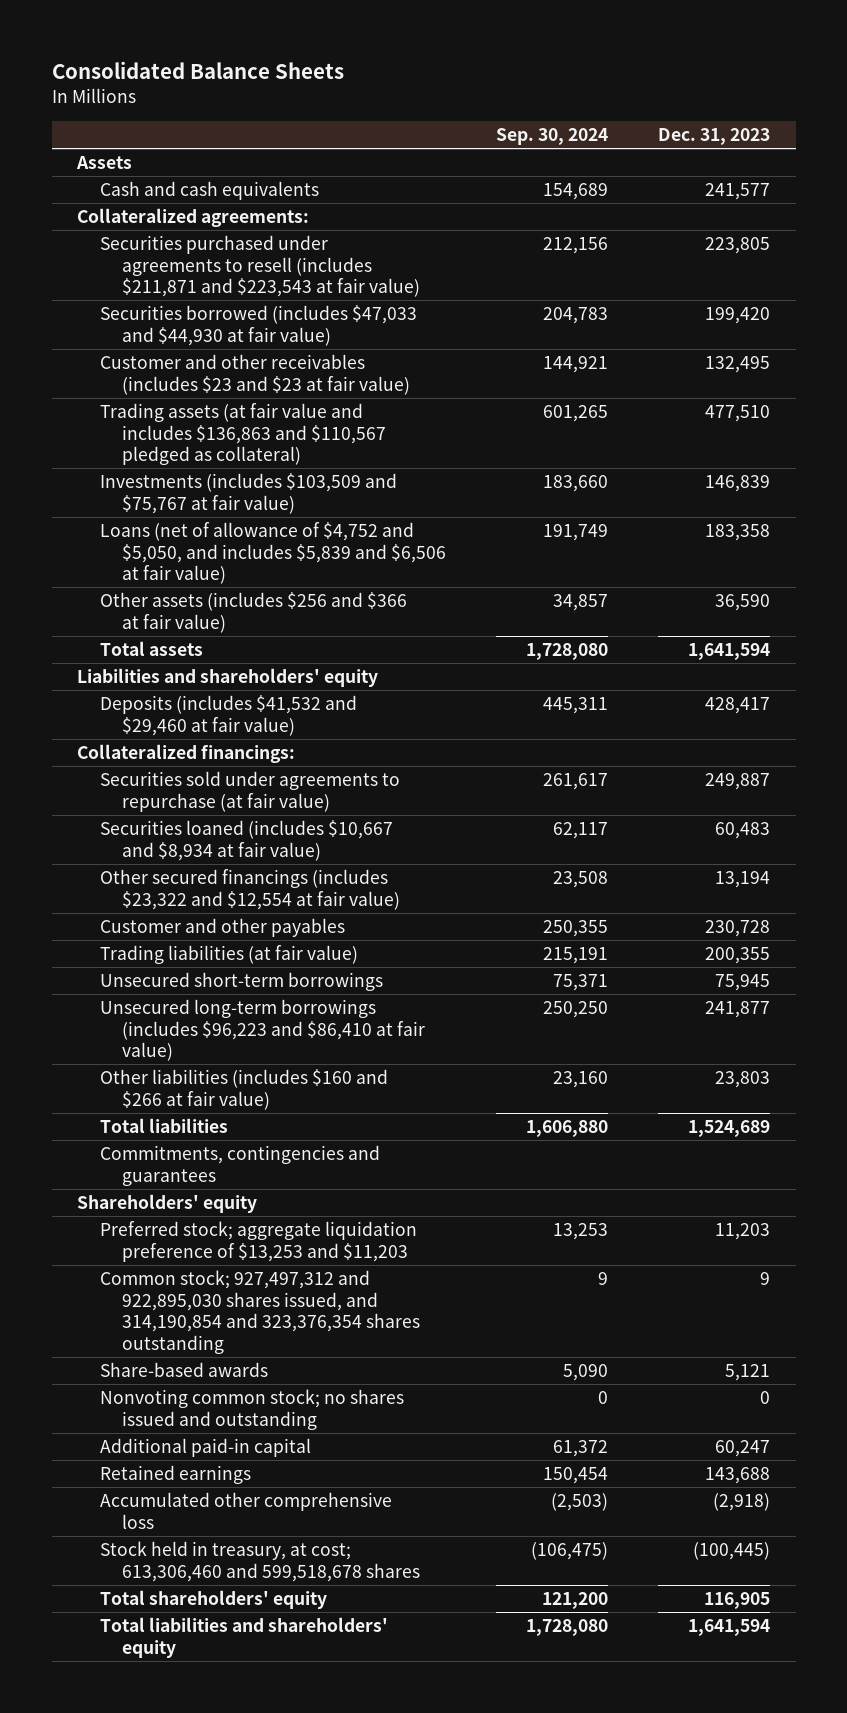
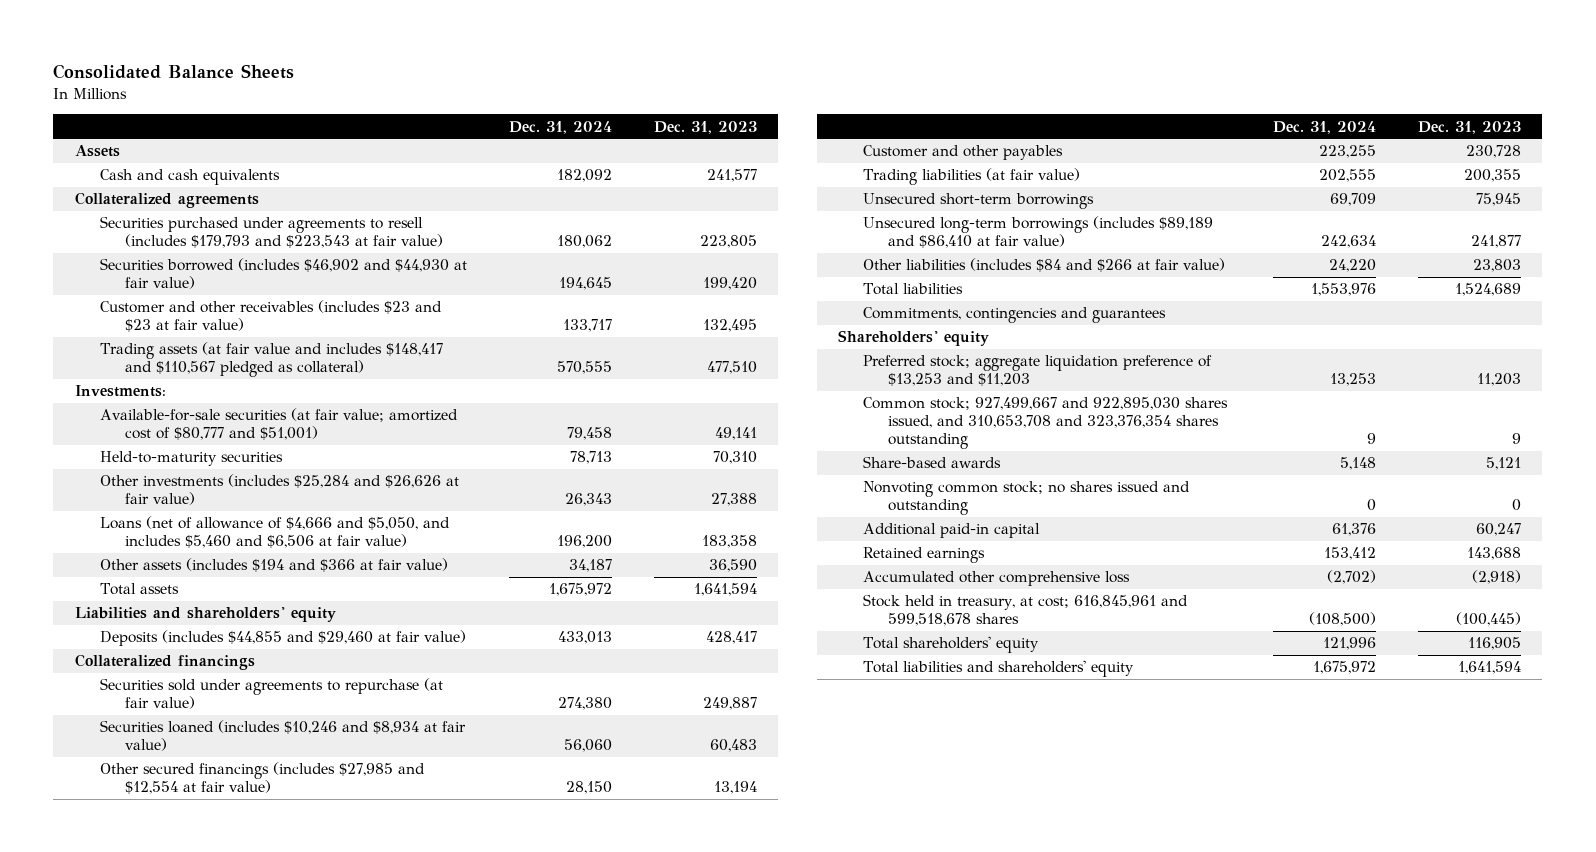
[496,128,609,146] Sep. 30, 2024 -> none
none -> [508,120,612,134] Dec. 31, 2024
[77,208,310,228] Collateralized agreements: -> [74,192,259,209] Collateralized agreements
[99,235,421,298] Securities purchased under agreements to resell (includes $211,871 and $223,543 at fair value) -> [99,216,443,249] Securities purchased under agreements to resell (includes $179,793 and $223,543 at fair value)
[99,305,417,346] Securities borrowed (includes $47,033 and $44,930 at fair value) -> [99,258,467,290] Securities borrowed (includes $46,902 and $44,930 at fair value)
[99,473,397,514] Investments (includes $103,509 and $75,767 at fair value) -> none
[99,403,387,466] Trading assets (at fair value and includes $136,863 and $110,567 pledged as collateral) -> [99,342,443,378] Trading assets (at fair value and includes $148,417 and $110,567 pledged as collateral)
none -> [74,385,166,398] Investments:
none -> [99,408,458,441] Available-for-sale securities (at fair value; amortized cost of $80,777 and $51,001)
none -> [99,451,283,467] Held-to-maturity securities
none -> [99,474,459,506] Other investments (includes $25,284 and $26,626 at fair value)
[99,522,447,585] Loans (net of allowance of $4,752 and $5,050, and includes $5,839 and $6,506 at fair value) -> [99,516,450,549] Loans (net of allowance of $4,666 and $5,050, and includes $5,460 and $6,506 at fair value)
[99,592,407,633] Other assets (includes $256 and $366 at fair value) -> [99,558,448,573] Other assets (includes $194 and $366 at fair value)
[99,695,357,736] Deposits (includes $41,532 and $29,460 at fair value) -> [99,630,466,647] Deposits (includes $44,855 and $29,460 at fair value)
[77,744,296,764] Collateralized financings: -> [74,654,255,671] Collateralized financings
[99,820,393,861] Securities loaned (includes $10,667 and $8,934 at fair value) -> [99,720,466,752] Securities loaned (includes $10,246 and $8,934 at fair value)
[99,869,401,910] Other secured financings (includes $23,322 and $12,554 at fair value) -> [99,762,425,795] Other secured financings (includes $27,985 and $12,554 at fair value)
[99,999,426,1062] Unsecured long-term borrowings (includes $96,223 and $86,410 at fair value) -> [863,216,1214,249] Unsecured long-term borrowings (includes $89,189 and $86,410 at fair value)
[99,1069,388,1110] Other liabilities (includes $160 and $266 at fair value) -> [863,258,1226,273] Other liabilities (includes $84 and $266 at fair value)
[99,1270,421,1355] Common stock; 927,497,312 and 922,895,030 shares issued, and 314,190,854 and 323,376,354 shares outstanding -> [863,397,1229,450] Common stock; 927,499,667 and 922,895,030 shares issued, and 310,653,708 and 323,376,354 shares outstanding
[99,1541,421,1582] Stock held in treasury, at cost; 613,306,460 and 599,518,678 shares -> [863,594,1189,627] Stock held in treasury, at cost; 616,845,961 and 599,518,678 shares

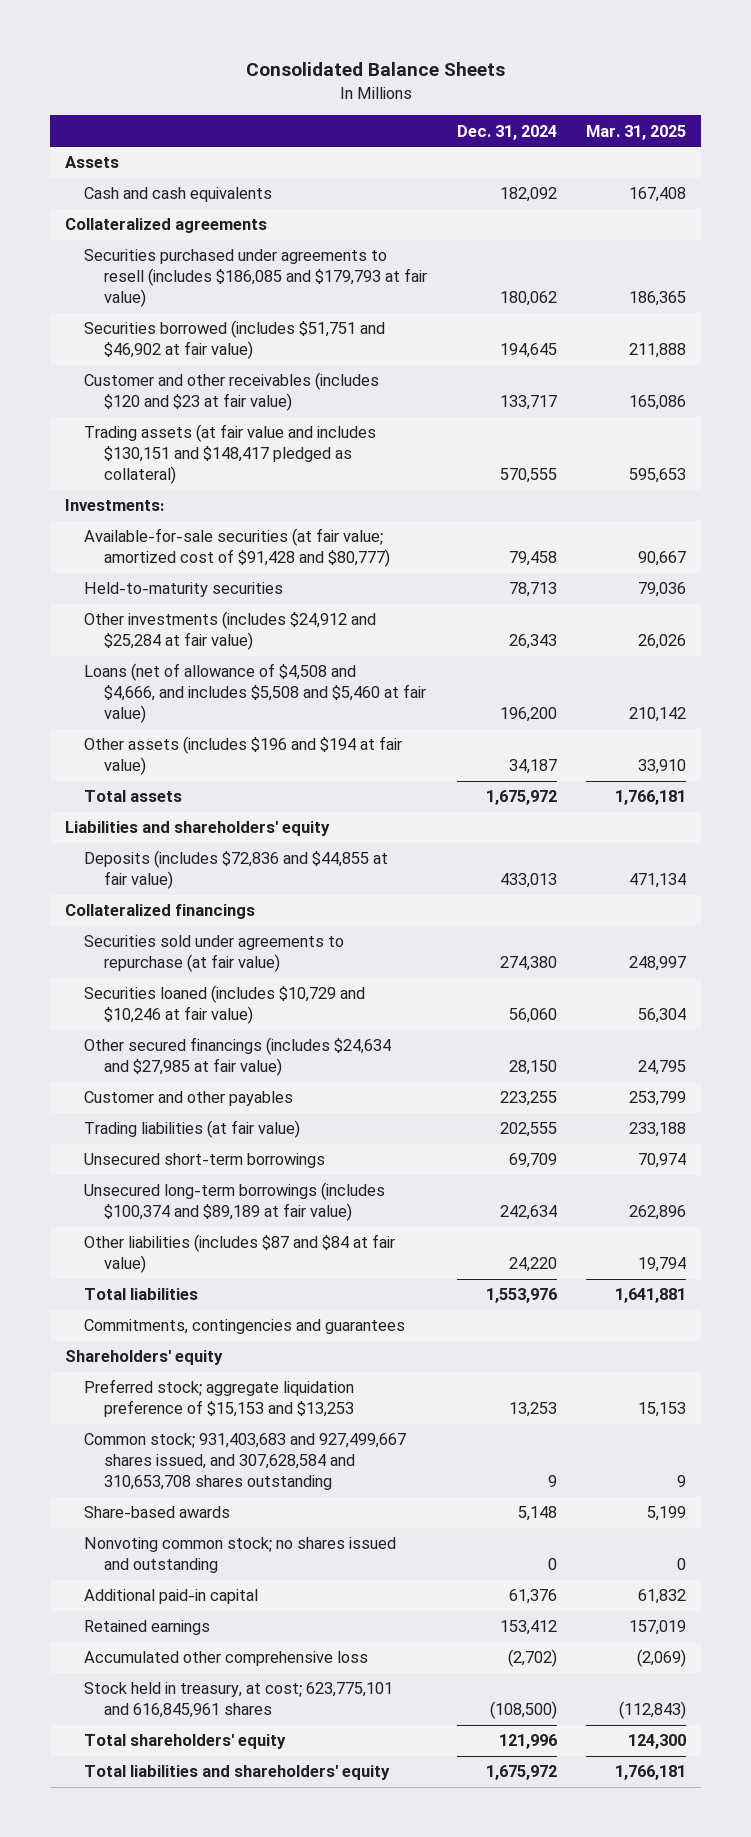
[654,120,758,134] Dec. 31, 2023 -> none
none -> [586,124,687,140] Mar. 31, 2025
[99,216,443,249] Securities purchased under agreements to resell (includes $179,793 and $223,543 at fair value) -> [84,249,427,308] Securities purchased under agreements to resell (includes $186,085 and $179,793 at fair value)
[99,258,467,290] Securities borrowed (includes $46,902 and $44,930 at fair value) -> [84,320,386,360] Securities borrowed (includes $51,751 and $46,902 at fair value)
[99,300,442,333] Customer and other receivables (includes $23 and $23 at fair value) -> [84,372,380,412] Customer and other receivables (includes $120 and $23 at fair value)
[99,342,443,378] Trading assets (at fair value and includes $148,417 and $110,567 pledged as collateral) -> [84,424,377,485] Trading assets (at fair value and includes $130,151 and $148,417 pledged as collateral)
[99,408,458,441] Available-for-sale securities (at fair value; amortized cost of $80,777 and $51,001) -> [84,528,390,568] Available-for-sale securities (at fair value; amortized cost of $91,428 and $80,777)
[99,474,459,506] Other investments (includes $25,284 and $26,626 at fair value) -> [84,611,377,651] Other investments (includes $24,912 and $25,284 at fair value)
[99,516,450,549] Loans (net of allowance of $4,666 and $5,050, and includes $5,460 and $6,506 at fair value) -> [84,663,426,724] Loans (net of allowance of $4,508 and $4,666, and includes $5,508 and $5,460 at fair value)
[99,558,448,573] Other assets (includes $194 and $366 at fair value) -> [84,736,403,776] Other assets (includes $196 and $194 at fair value)
[99,630,466,647] Deposits (includes $44,855 and $29,460 at fair value) -> [84,850,389,890] Deposits (includes $72,836 and $44,855 at fair value)
[99,720,466,752] Securities loaned (includes $10,246 and $8,934 at fair value) -> [84,985,366,1025] Securities loaned (includes $10,729 and $10,246 at fair value)
[99,762,425,795] Other secured financings (includes $27,985 and $12,554 at fair value) -> [84,1037,392,1077] Other secured financings (includes $24,634 and $27,985 at fair value)
[863,216,1214,249] Unsecured long-term borrowings (includes $89,189 and $86,410 at fair value) -> [84,1182,386,1222] Unsecured long-term borrowings (includes $100,374 and $89,189 at fair value)
[863,258,1226,273] Other liabilities (includes $84 and $266 at fair value) -> [84,1234,396,1274] Other liabilities (includes $87 and $84 at fair value)
[863,355,1213,387] Preferred stock; aggregate liquidation preference of $13,253 and $11,203 -> [84,1379,355,1418] Preferred stock; aggregate liquidation preference of $15,153 and $13,253
[863,397,1229,450] Common stock; 927,499,667 and 922,895,030 shares issued, and 310,653,708 and 323,376,354 shares outstanding -> [84,1433,407,1491] Common stock; 931,403,683 and 927,499,667 shares issued, and 307,628,584 and 310,653,708 shares outstanding
[863,594,1189,627] Stock held in treasury, at cost; 616,845,961 and 599,518,678 shares -> [84,1682,394,1719] Stock held in treasury, at cost; 623,775,101 and 616,845,961 shares

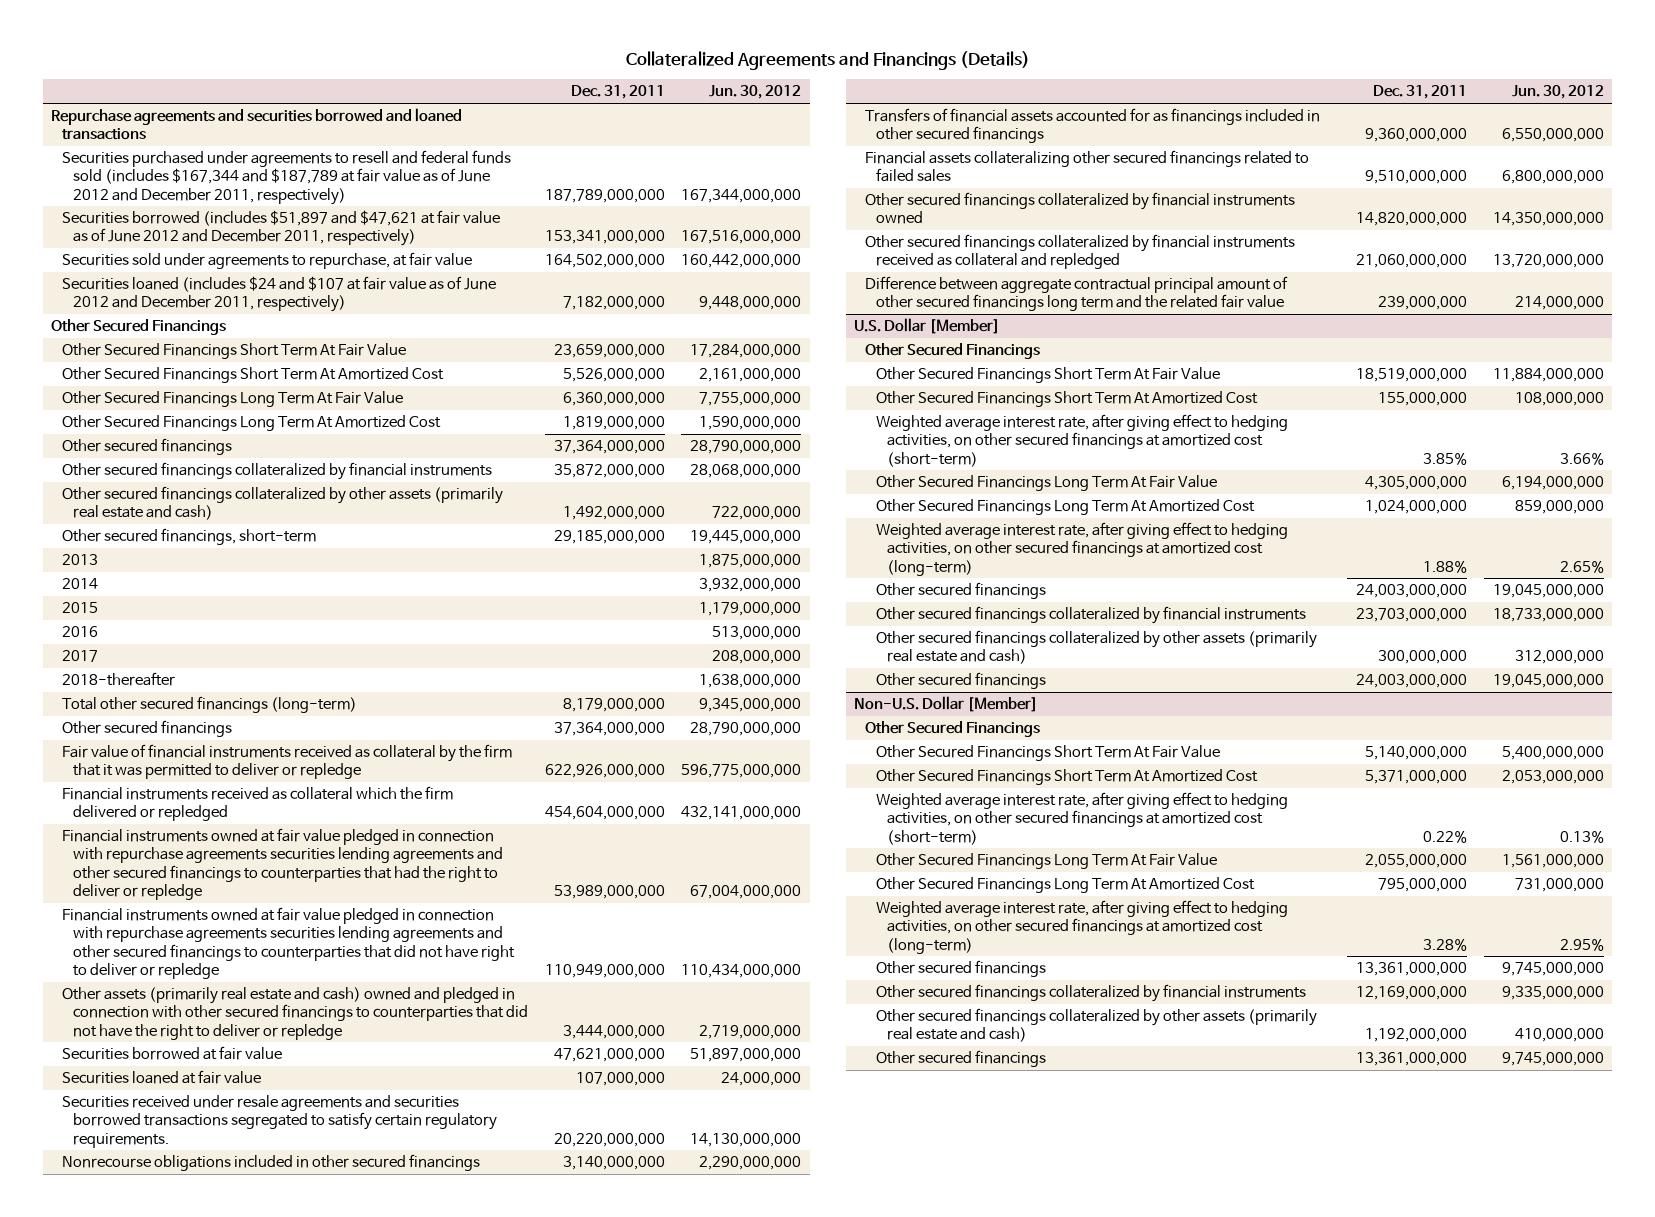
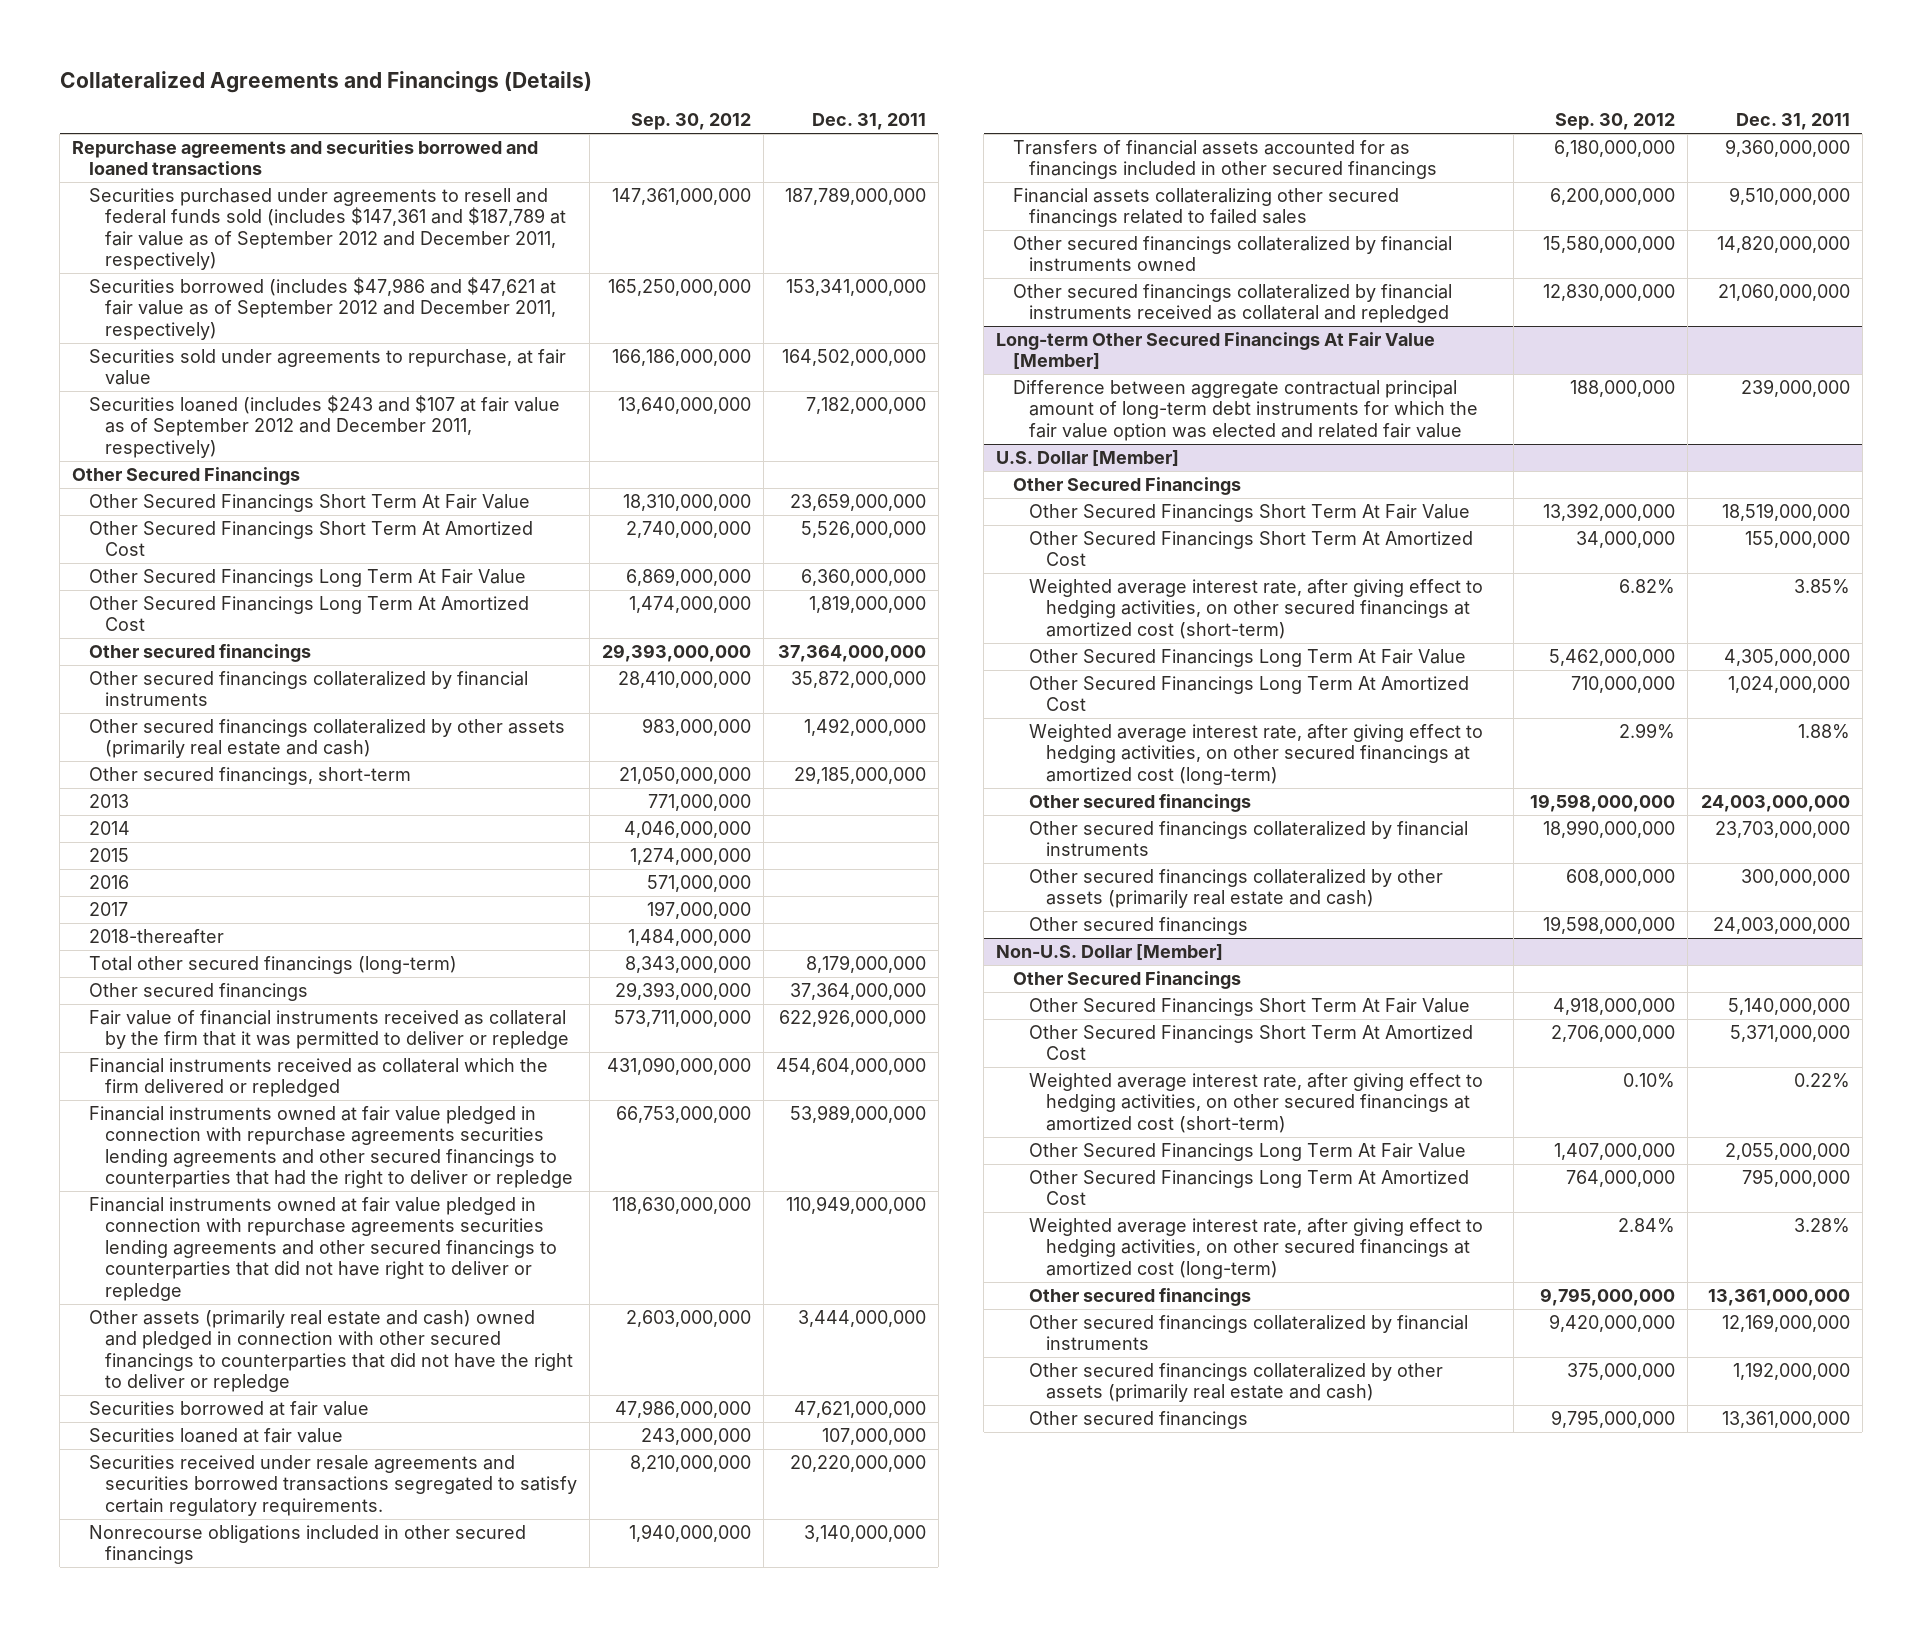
[709,85,802,100] Jun. 30, 2012 -> none
none -> [630,113,751,131] Sep. 30, 2012
[61,150,511,205] Securities purchased under agreements to resell and federal funds sold (includes $167,344 and $187,789 at fair value as of June 2012 and December 2011, respectively) -> [88,188,567,271] Securities purchased under agreements to resell and federal funds sold (includes $147,361 and $187,789 at fair value as of September 2012 and December 2011, respectively)
[61,210,500,247] Securities borrowed (includes $51,897 and $47,621 at fair value as of June 2012 and December 2011, respectively) -> [88,277,557,340] Securities borrowed (includes $47,986 and $47,621 at fair value as of September 2012 and December 2011, respectively)
[61,276,496,313] Securities loaned (includes $24 and $107 at fair value as of June 2012 and December 2011, respectively) -> [88,395,560,458] Securities loaned (includes $243 and $107 at fair value as of September 2012 and December 2011, respectively)
none -> [996,332,1436,371] Long-term Other Secured Financings At Fair Value [Member]
[864,276,1288,312] Difference between aggregate contractual principal amount of other secured financings long term and the related fair value -> [1012,380,1479,441] Difference between aggregate contractual principal amount of long-term debt instruments for which the fair value option was elected and related fair value

